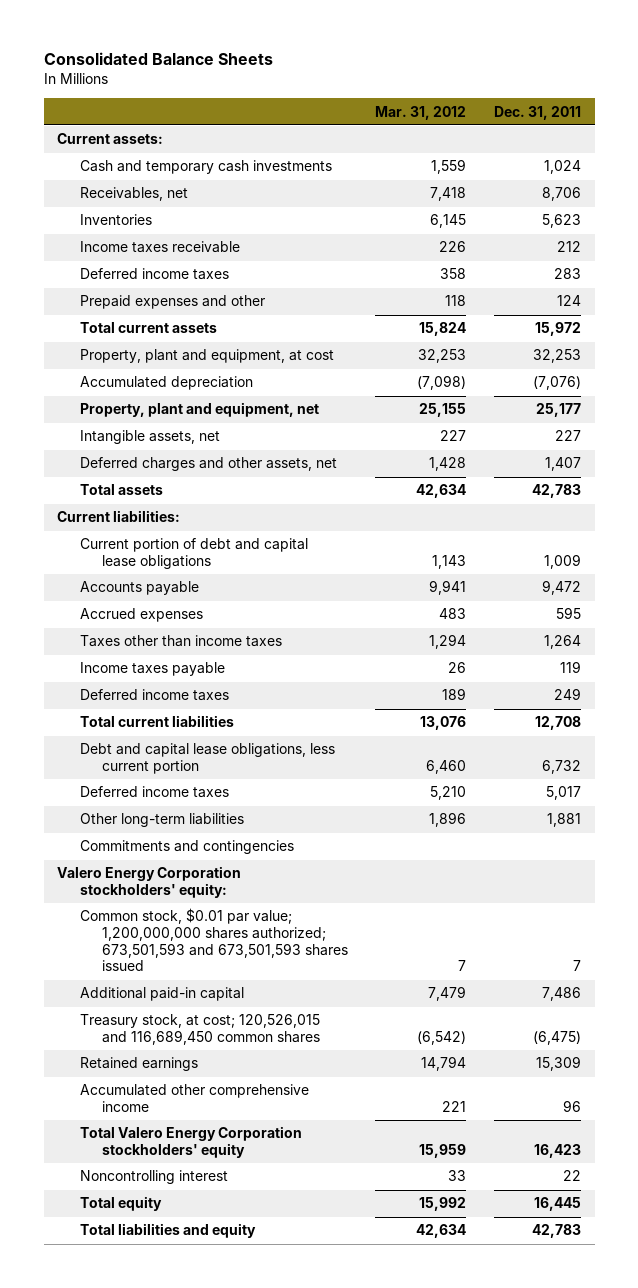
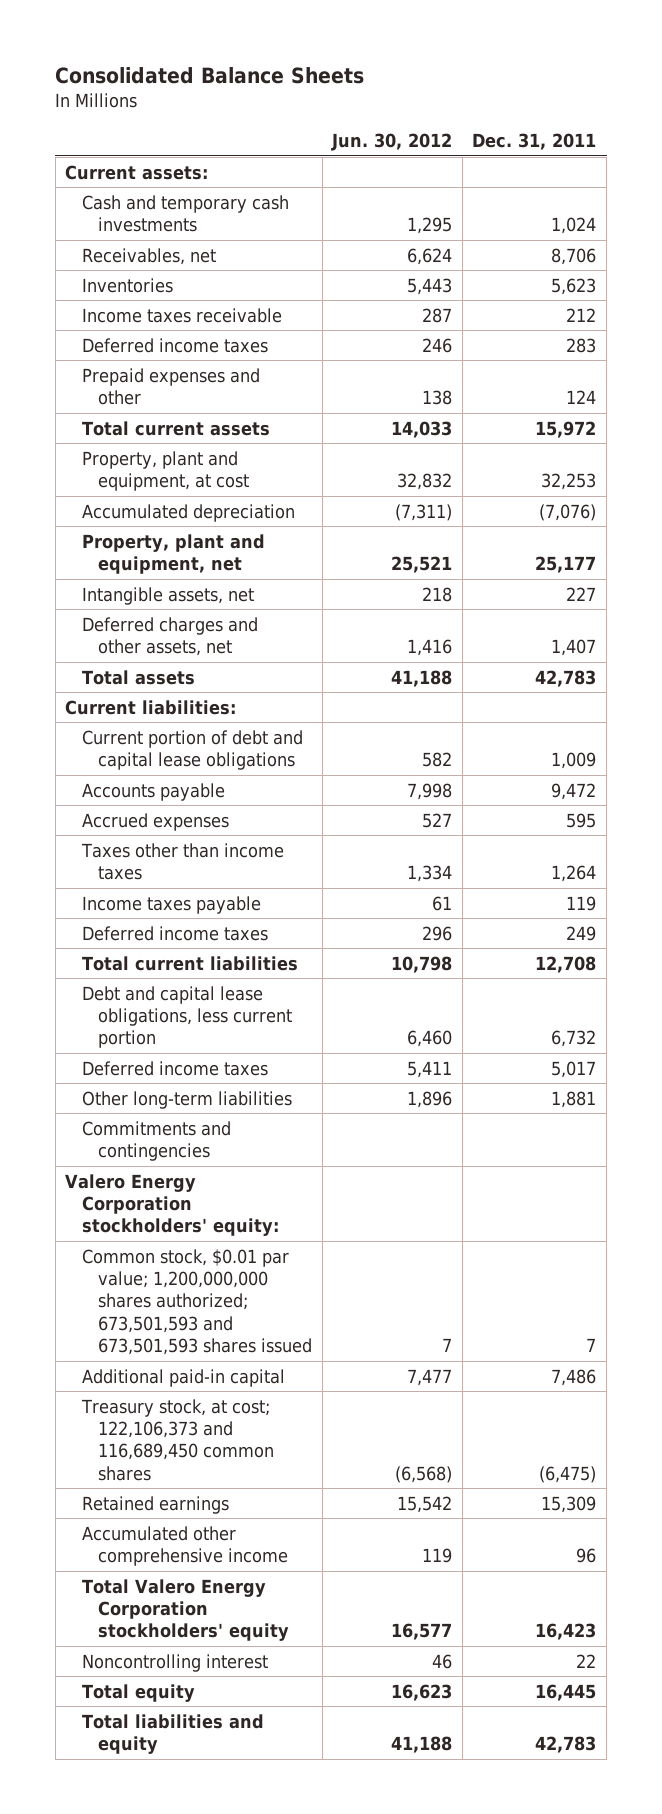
[375,105,467,120] Mar. 31, 2012 -> none
none -> [331,133,453,152] Jun. 30, 2012
[79,1014,320,1046] Treasury stock, at cost; 120,526,015 and 116,689,450 common shares -> [80,1398,274,1481] Treasury stock, at cost; 122,106,373 and 116,689,450 common shares

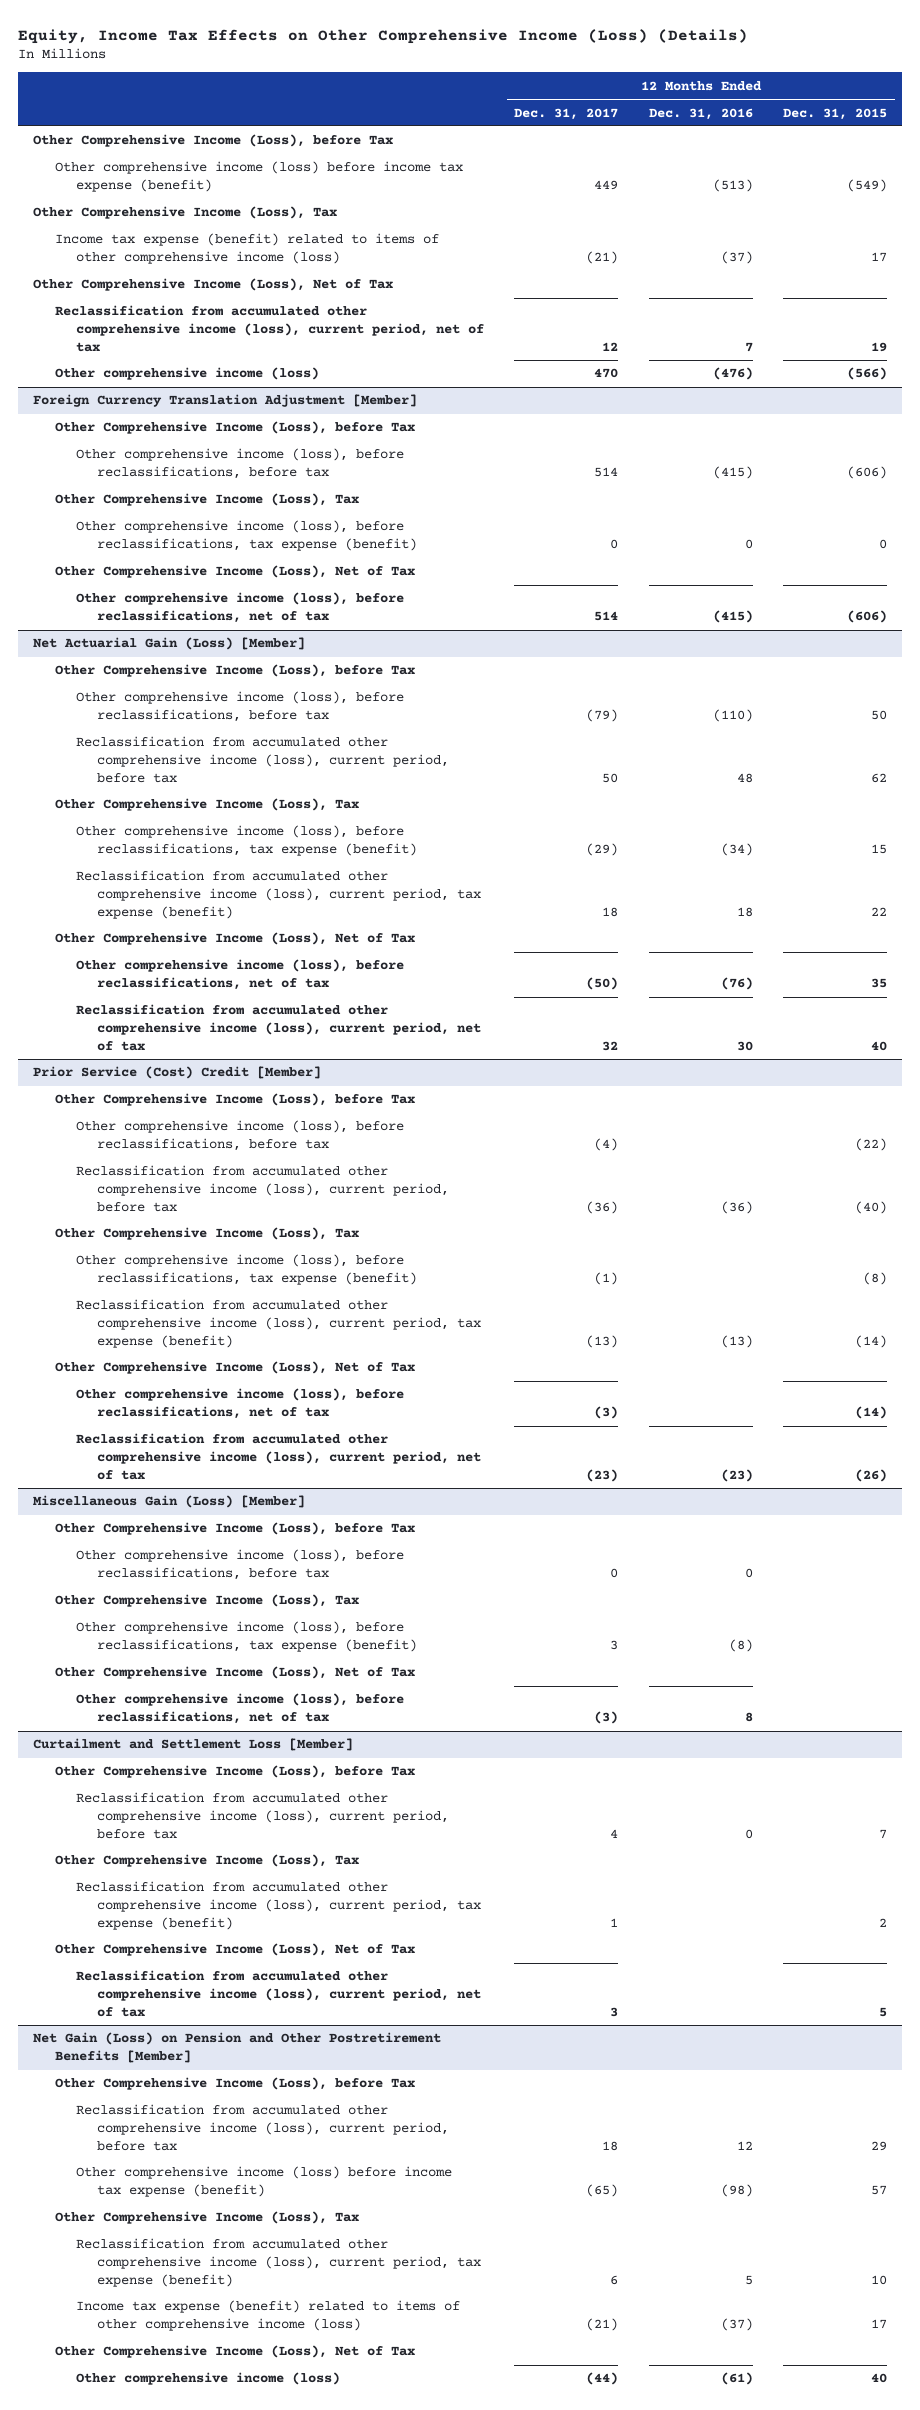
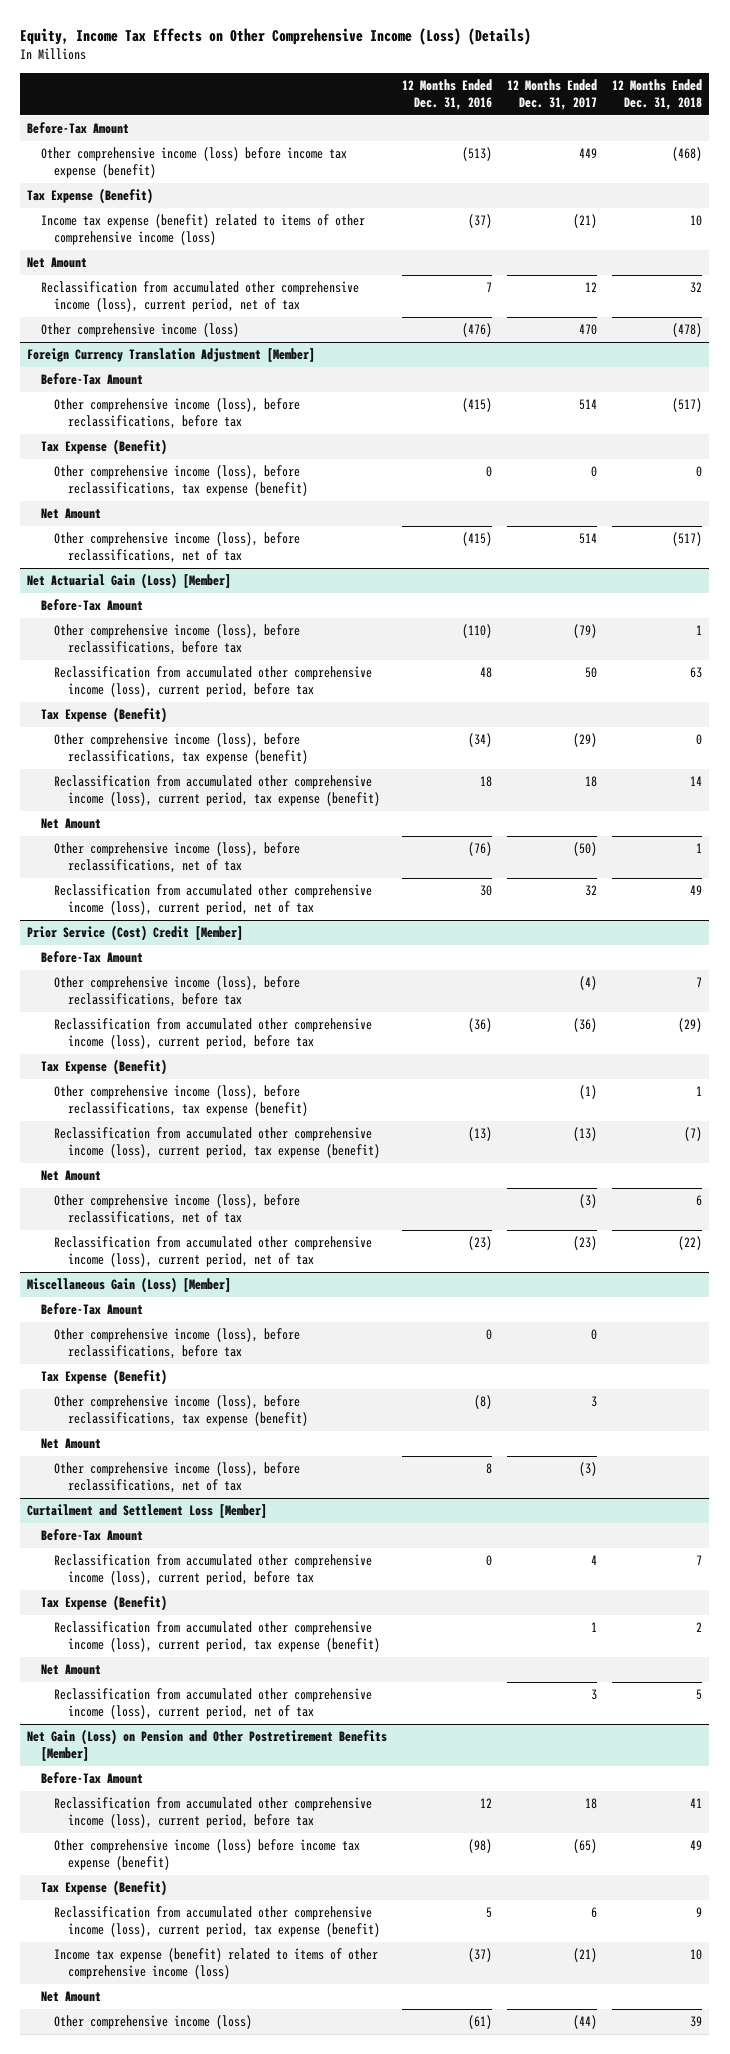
[782,107,887,120] Dec. 31, 2015 -> none
none -> [612,79,703,110] 12 Months Ended Dec. 31, 2018
[33,134,394,148] Other Comprehensive Income (Loss), before Tax -> [27,122,130,135] Before-Tax Amount
[33,206,338,220] Other Comprehensive Income (Loss), Tax -> [27,188,154,205] Tax Expense (Benefit)
[33,278,394,292] Other Comprehensive Income (Loss), Net of Tax -> [27,257,88,269] Net Amount
[54,421,415,435] Other Comprehensive Income (Loss), before Tax -> [40,373,143,386] Before-Tax Amount
[54,493,359,507] Other Comprehensive Income (Loss), Tax -> [40,439,167,456] Tax Expense (Benefit)
[54,565,415,579] Other Comprehensive Income (Loss), Net of Tax -> [40,508,101,520] Net Amount
[54,664,415,678] Other Comprehensive Income (Loss), before Tax -> [40,599,143,612] Before-Tax Amount
[54,798,359,812] Other Comprehensive Income (Loss), Tax -> [40,707,167,724] Tax Expense (Benefit)
[54,932,415,946] Other Comprehensive Income (Loss), Net of Tax -> [40,818,101,830] Net Amount
[54,1093,415,1107] Other Comprehensive Income (Loss), before Tax -> [40,951,143,964] Before-Tax Amount
[54,1227,359,1241] Other Comprehensive Income (Loss), Tax -> [40,1059,167,1076] Tax Expense (Benefit)
[54,1361,415,1375] Other Comprehensive Income (Loss), Net of Tax -> [40,1170,101,1182] Net Amount
[54,1522,415,1536] Other Comprehensive Income (Loss), before Tax -> [40,1303,143,1316] Before-Tax Amount
[54,1594,359,1608] Other Comprehensive Income (Loss), Tax -> [40,1369,167,1386] Tax Expense (Benefit)
[54,1666,415,1680] Other Comprehensive Income (Loss), Net of Tax -> [40,1438,101,1450] Net Amount
[54,1765,415,1779] Other Comprehensive Income (Loss), before Tax -> [40,1529,143,1542] Before-Tax Amount
[54,1854,359,1868] Other Comprehensive Income (Loss), Tax -> [40,1595,167,1612] Tax Expense (Benefit)
[54,1943,415,1957] Other Comprehensive Income (Loss), Net of Tax -> [40,1664,101,1676] Net Amount
[54,2077,415,2091] Other Comprehensive Income (Loss), before Tax -> [40,1772,143,1785] Before-Tax Amount
[54,2211,359,2225] Other Comprehensive Income (Loss), Tax -> [40,1880,167,1897] Tax Expense (Benefit)
[54,2345,415,2359] Other Comprehensive Income (Loss), Net of Tax -> [40,1991,101,2003] Net Amount

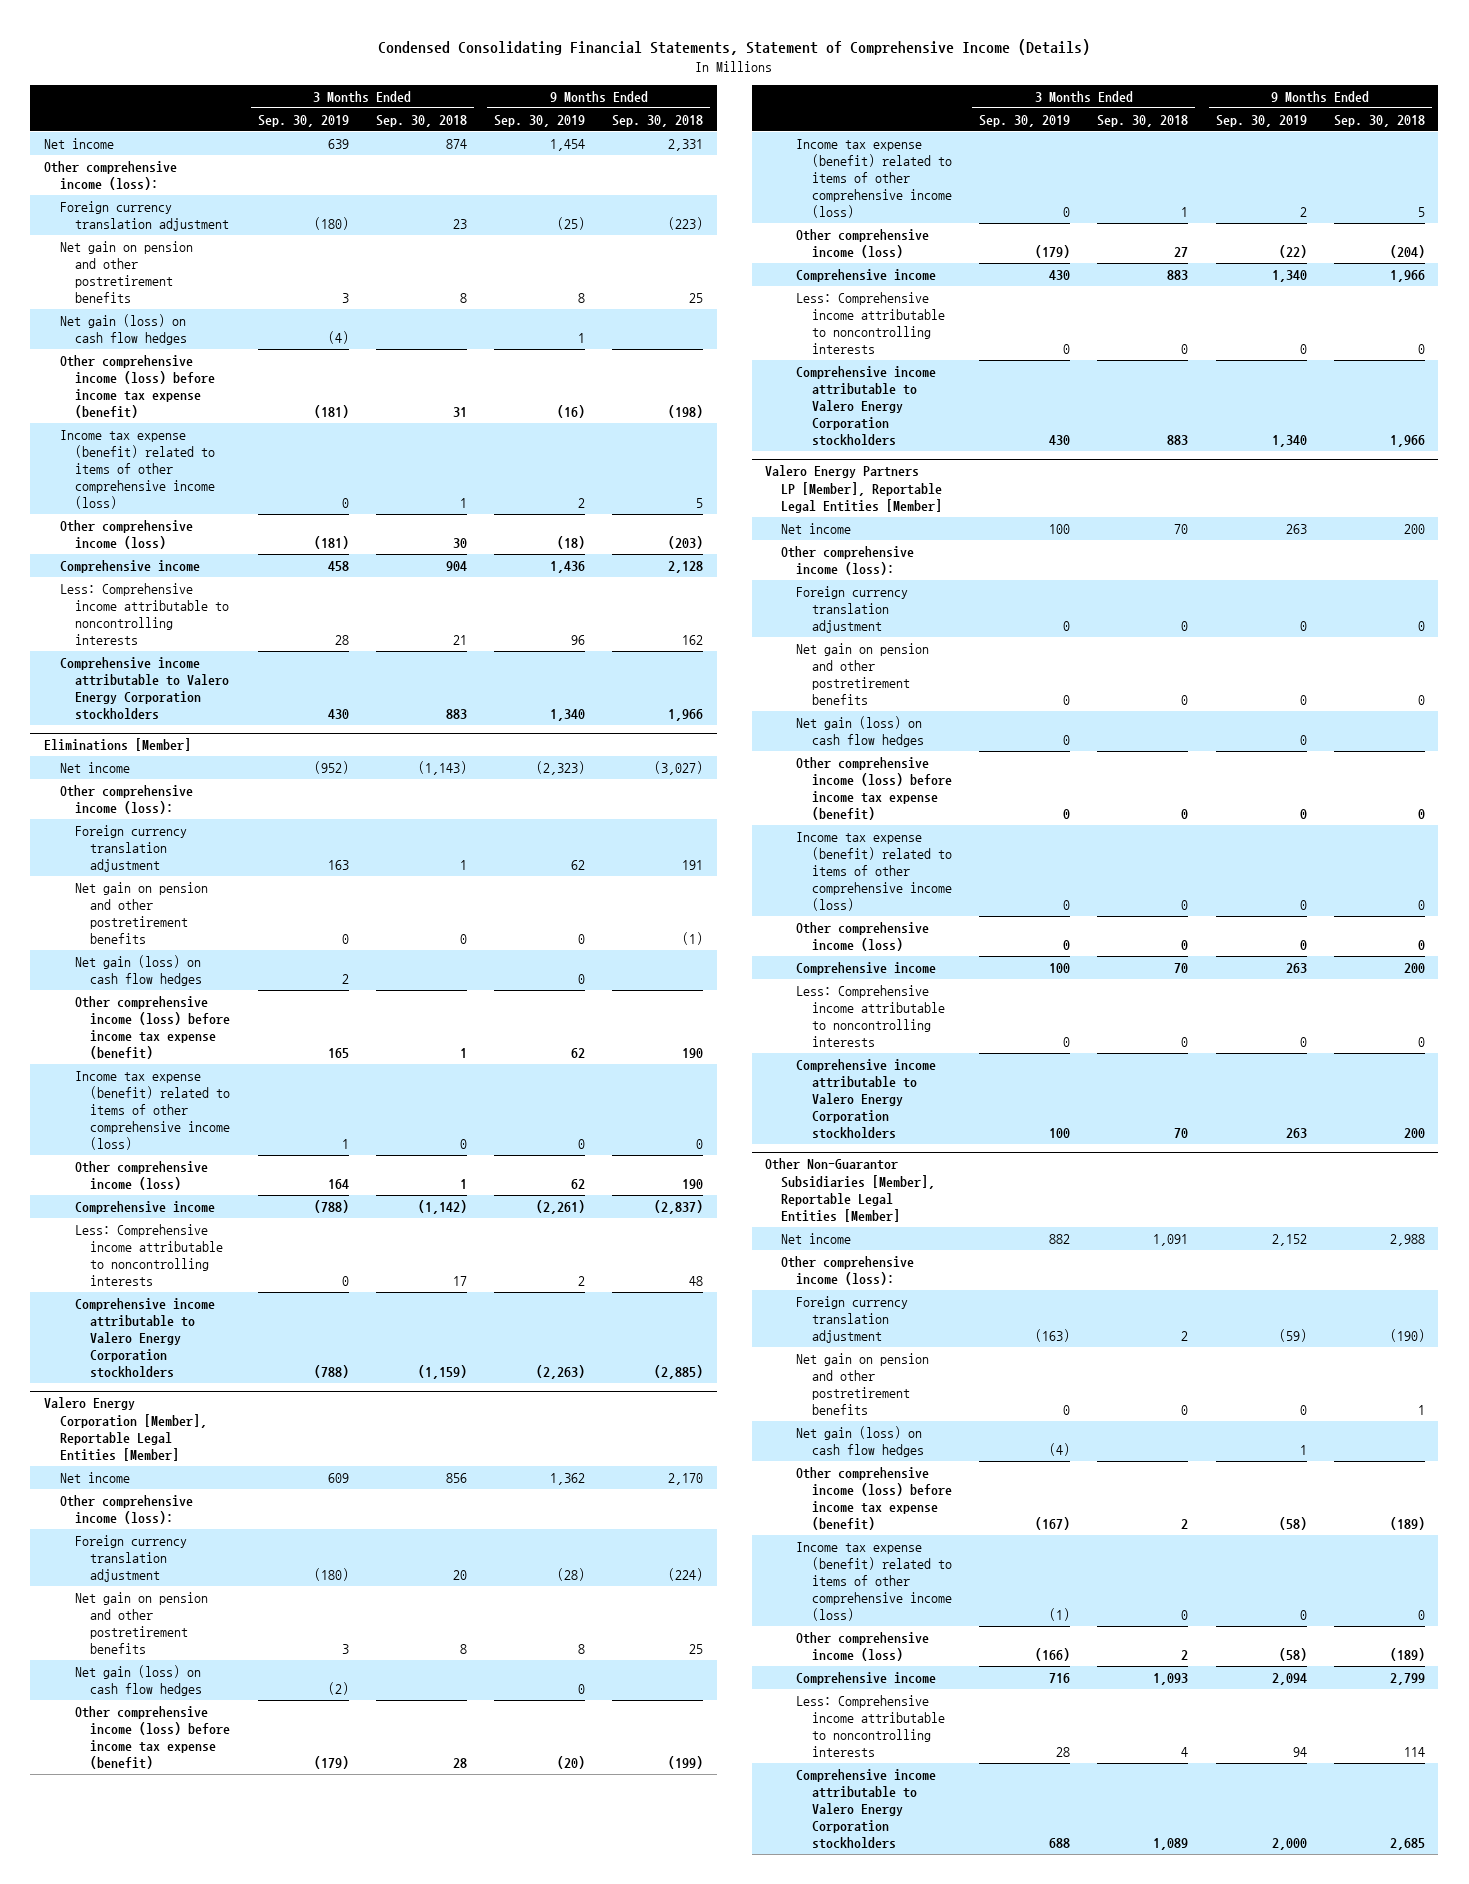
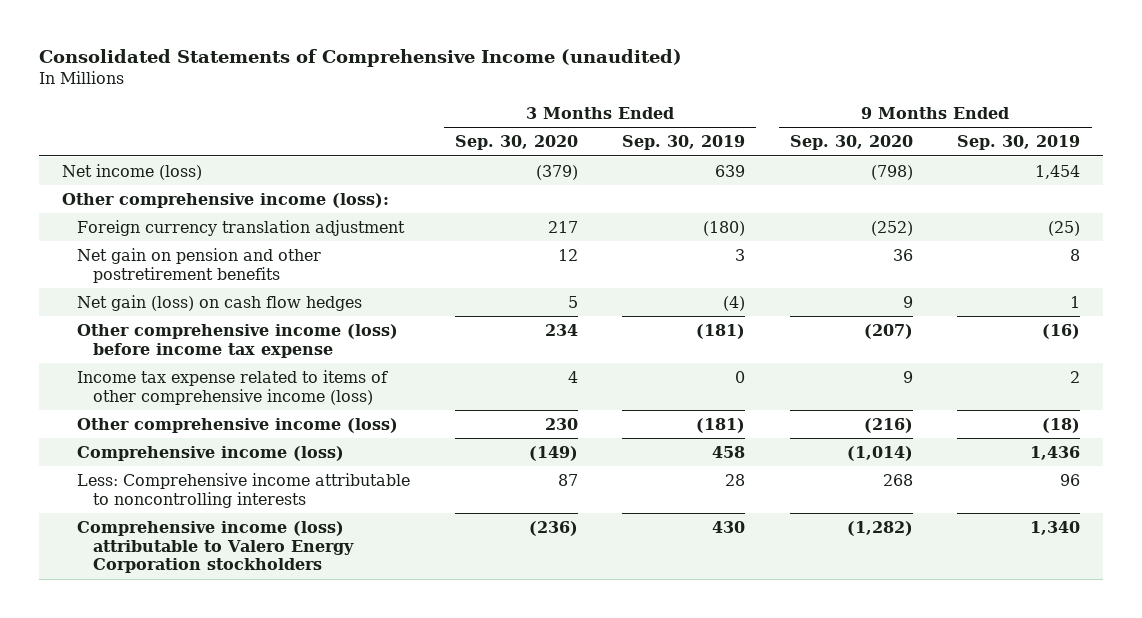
[378,39,1091,56] Condensed Consolidating Financial Statements, Statement of Comprehensive Income (Details) -> [39,49,683,68] Consolidated Statements of Comprehensive Income (unaudited)
[375,114,467,127] Sep. 30, 2018 -> none
[612,114,704,127] Sep. 30, 2018 -> none
none -> [454,135,578,151] Sep. 30, 2020
none -> [789,135,913,151] Sep. 30, 2020
[44,137,115,149] Net income -> [61,163,202,180] Net income (loss)
[59,354,216,419] Other comprehensive income (loss) before income tax expense (benefit) -> [77,323,399,358] Other comprehensive income (loss) before income tax expense
[59,429,216,510] Income tax expense (benefit) related to items of other comprehensive income (loss) -> [77,369,389,405] Income tax expense related to items of other comprehensive income (loss)
[59,559,200,573] Comprehensive income -> [77,445,345,461] Comprehensive income (loss)
[44,738,192,752] Eliminations [Member] -> none
[59,761,130,773] Net income -> none
[59,784,193,814] Other comprehensive income (loss): -> none
[75,824,188,873] Foreign currency translation adjustment -> none
[75,881,209,945] Net gain on pension and other postretirement benefits -> none
[75,954,203,986] Net gain (loss) on cash flow hedges -> none
[75,995,231,1060] Other comprehensive income (loss) before income tax expense (benefit) -> none
[75,1070,231,1151] Income tax expense (benefit) related to items of other comprehensive income (loss) -> none
[75,1160,209,1190] Other comprehensive income (loss) -> none
[75,1200,216,1214] Comprehensive income -> none
[75,1223,224,1287] Less: Comprehensive income attributable to noncontrolling interests -> none
[75,1297,216,1379] Comprehensive income attributable to Valero Energy Corporation stockholders -> none
[44,1397,207,1461] Valero Energy Corporation [Member], Reportable Legal Entities [Member] -> none
[59,1471,130,1483] Net income -> none
[59,1494,193,1524] Other comprehensive income (loss): -> none
[75,1534,188,1583] Foreign currency translation adjustment -> none
[75,1591,209,1655] Net gain on pension and other postretirement benefits -> none
[75,1664,203,1696] Net gain (loss) on cash flow hedges -> none
[75,1705,231,1770] Other comprehensive income (loss) before income tax expense (benefit) -> none
[796,138,952,219] Income tax expense (benefit) related to items of other comprehensive income (loss) -> none
[796,228,930,258] Other comprehensive income (loss) -> none
[796,268,937,282] Comprehensive income -> none
[796,291,945,355] Less: Comprehensive income attributable to noncontrolling interests -> none
[796,365,937,447] Comprehensive income attributable to Valero Energy Corporation stockholders -> none
[765,465,942,513] Valero Energy Partners LP [Member], Reportable Legal Entities [Member] -> none
[780,522,851,534] Net income -> none
[780,545,914,575] Other comprehensive income (loss): -> none
[796,585,909,634] Foreign currency translation adjustment -> none
[796,642,930,706] Net gain on pension and other postretirement benefits -> none
[796,715,924,747] Net gain (loss) on cash flow hedges -> none
[796,756,952,821] Other comprehensive income (loss) before income tax expense (benefit) -> none
[796,831,952,912] Income tax expense (benefit) related to items of other comprehensive income (loss) -> none
[796,921,930,951] Other comprehensive income (loss) -> none
[796,961,937,975] Comprehensive income -> none
[796,984,945,1048] Less: Comprehensive income attributable to noncontrolling interests -> none
[796,1058,937,1140] Comprehensive income attributable to Valero Energy Corporation stockholders -> none
[765,1158,935,1222] Other Non-Guarantor Subsidiaries [Member], Reportable Legal Entities [Member] -> none
[780,1232,851,1244] Net income -> none
[780,1255,914,1285] Other comprehensive income (loss): -> none
[796,1295,909,1344] Foreign currency translation adjustment -> none
[796,1352,930,1416] Net gain on pension and other postretirement benefits -> none
[796,1425,924,1457] Net gain (loss) on cash flow hedges -> none
[796,1466,952,1531] Other comprehensive income (loss) before income tax expense (benefit) -> none
[796,1541,952,1622] Income tax expense (benefit) related to items of other comprehensive income (loss) -> none
[796,1631,930,1661] Other comprehensive income (loss) -> none
[796,1671,937,1685] Comprehensive income -> none
[796,1694,945,1758] Less: Comprehensive income attributable to noncontrolling interests -> none
[796,1768,937,1850] Comprehensive income attributable to Valero Energy Corporation stockholders -> none
[59,656,230,721] Comprehensive income attributable to Valero Energy Corporation stockholders -> [77,520,354,574] Comprehensive income (loss) attributable to Valero Energy Corporation stockholders

